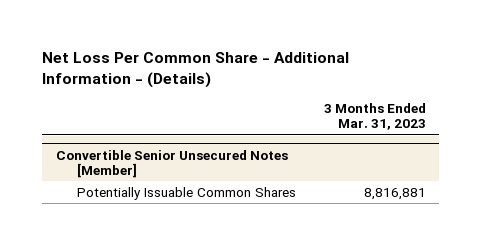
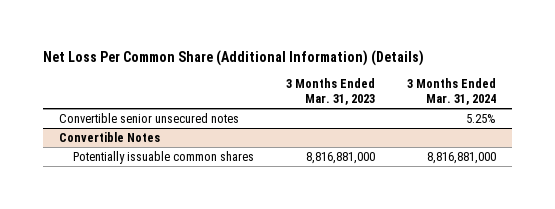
[42,51,350,88] Net Loss Per Common Share - Additional Information - (Details) -> [42,49,424,66] Net Loss Per Common Share (Additional Information) (Details)
none -> [406,77,496,106] 3 Months Ended Mar. 31, 2024
none -> [58,112,239,123] Convertible senior unsecured notes
[56,149,289,178] Convertible Senior Unsecured Notes [Member] -> [58,131,160,142] Convertible Notes
[76,186,296,200] Potentially Issuable Common Shares -> [72,150,254,164] Potentially issuable common shares
[363,187,426,200] 8,816,881 -> [305,151,375,164] 8,816,881,000

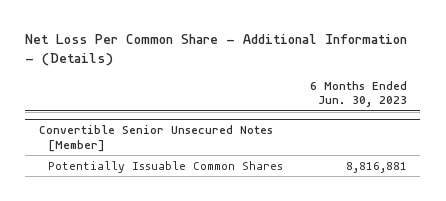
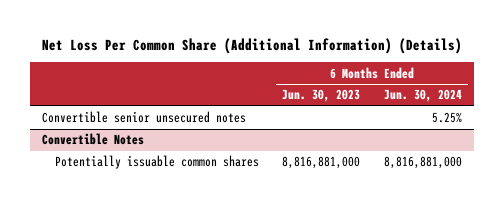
[25,34,408,66] Net Loss Per Common Share - Additional Information - (Details) -> [41,37,462,54] Net Loss Per Common Share (Additional Information) (Details)
none -> [383,89,462,103] Jun. 30, 2024
none -> [41,111,246,124] Convertible senior unsecured notes
[38,125,273,152] Convertible Senior Unsecured Notes [Member] -> [41,133,144,146] Convertible Notes
[47,160,283,173] Potentially Issuable Common Shares -> [54,155,259,170] Potentially issuable common shares
[345,161,407,173] 8,816,881 -> [282,156,361,170] 8,816,881,000

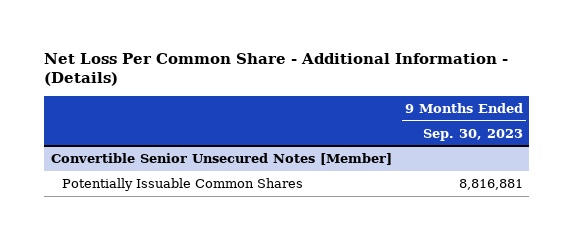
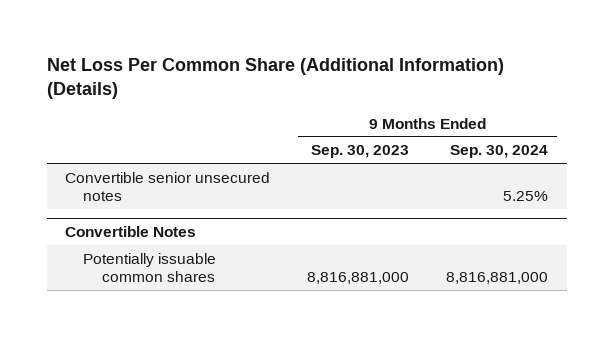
[44,52,509,87] Net Loss Per Common Share - Additional Information - (Details) -> [46,57,504,99] Net Loss Per Common Share (Additional Information) (Details)
none -> [450,145,549,159] Sep. 30, 2024
none -> [65,171,271,202] Convertible senior unsecured notes
[50,152,392,165] Convertible Senior Unsecured Notes [Member] -> [65,225,197,237] Convertible Notes
[61,177,303,191] Potentially Issuable Common Shares -> [83,252,217,283] Potentially issuable common shares
[458,178,523,190] 8,816,881 -> [307,272,410,285] 8,816,881,000

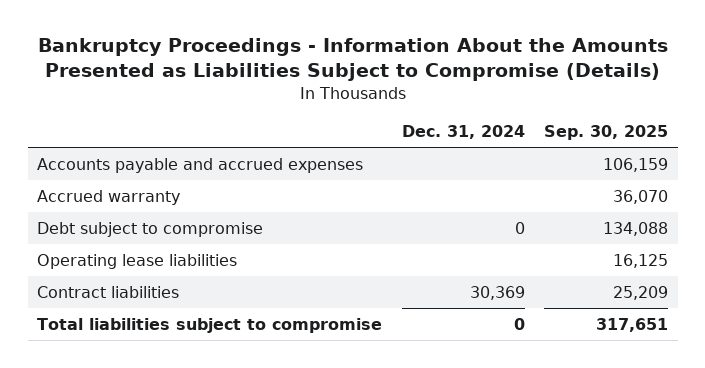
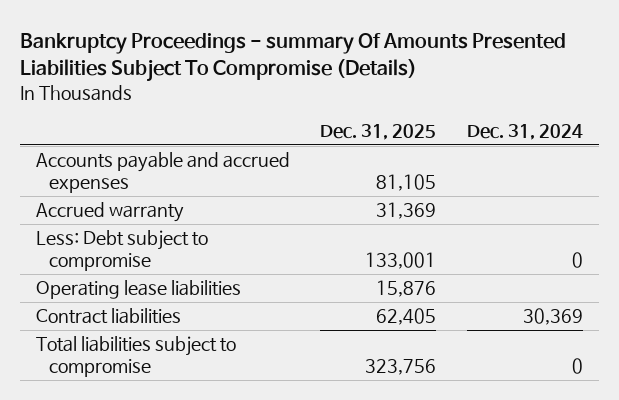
[37,38,668,82] Bankruptcy Proceedings - Information About the Amounts Presented as Liabilities Subject to Compromise (Details) -> [20,32,567,83] Bankruptcy Proceedings - summary Of Amounts Presented Liabilities Subject To Compromise (Details)
[544,125,669,141] Sep. 30, 2025 -> none
none -> [320,123,437,140] Dec. 31, 2025
[37,221,264,237] Debt subject to compromise -> [35,230,208,271] Less: Debt subject to compromise

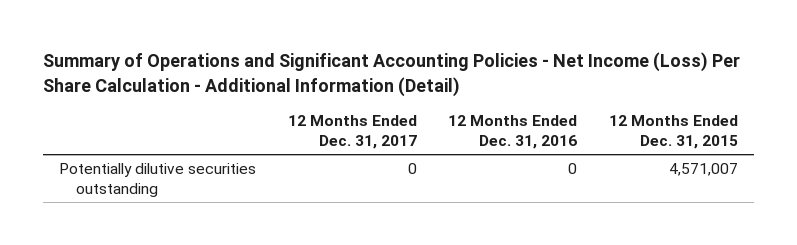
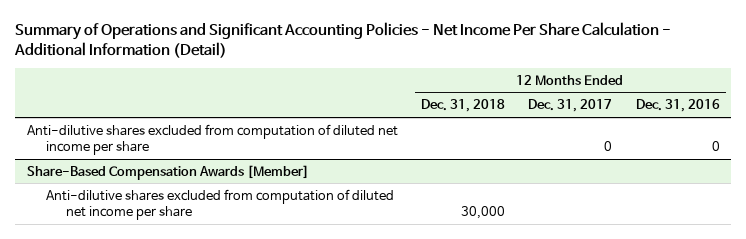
[43,52,741,97] Summary of Operations and Significant Accounting Policies - Net Income (Loss) Per Share Calculation - Additional Information (Detail) -> [13,22,671,59] Summary of Operations and Significant Accounting Policies - Net Income Per Share Calculation - Additional Information (Detail)
[609,115,739,150] 12 Months Ended Dec. 31, 2015 -> none
none -> [420,99,505,113] Dec. 31, 2018
[58,162,256,197] Potentially dilutive securities outstanding -> [26,123,398,156] Anti-dilutive shares excluded from computation of diluted net income per share
none -> [26,164,309,180] Share-Based Compensation Awards [Member]
none -> [46,188,395,221] Anti-dilutive shares excluded from computation of diluted net income per share

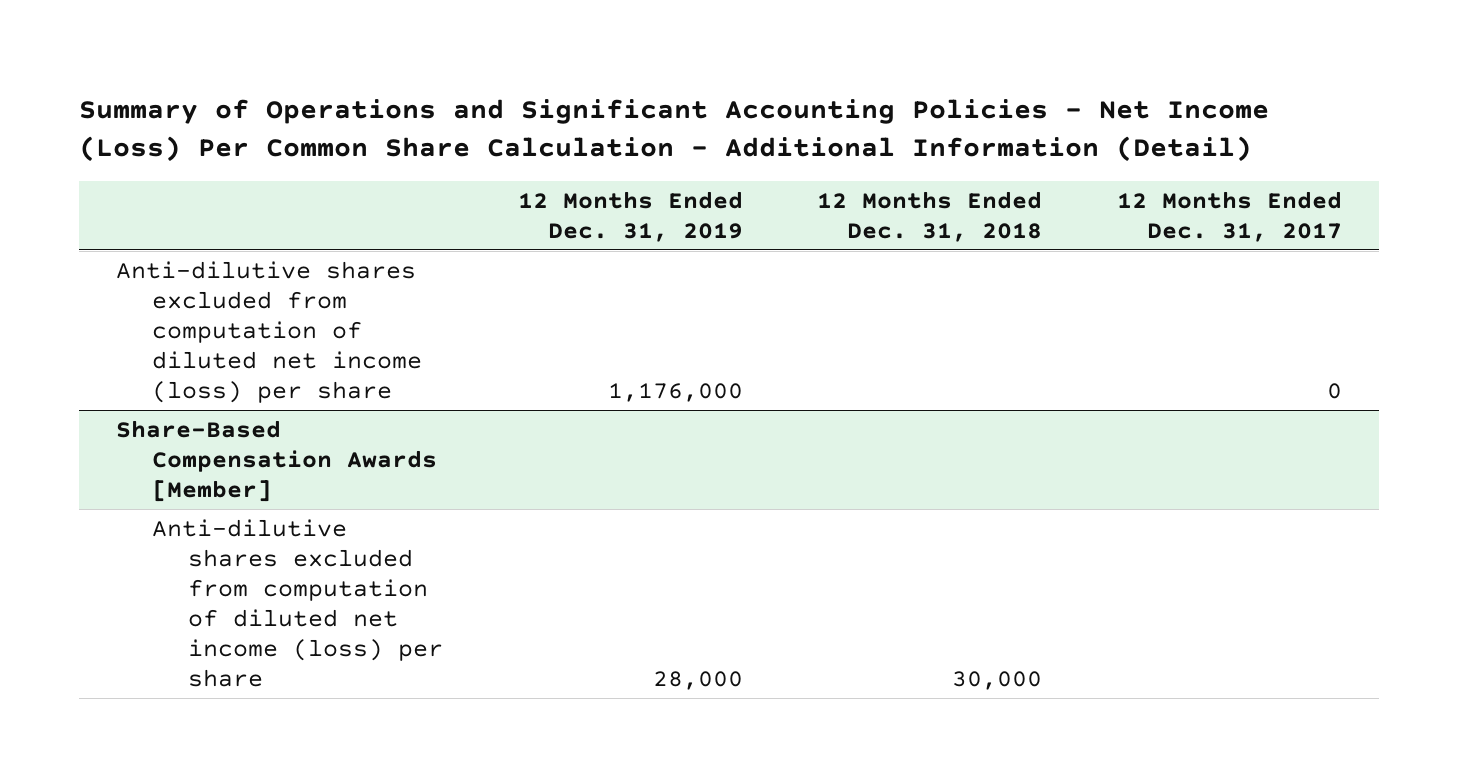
[13,22,671,59] Summary of Operations and Significant Accounting Policies - Net Income Per Share Calculation - Additional Information (Detail) -> [78,98,1269,163] Summary of Operations and Significant Accounting Policies - Net Income (Loss) Per Common Share Calculation - Additional Information (Detail)
[635,99,720,113] Dec. 31, 2016 -> none
none -> [517,190,743,243] 12 Months Ended Dec. 31, 2019
[26,123,398,156] Anti-dilutive shares excluded from computation of diluted net income per share -> [116,260,423,404] Anti-dilutive shares excluded from computation of diluted net income (loss) per share
[46,188,395,221] Anti-dilutive shares excluded from computation of diluted net income per share -> [152,518,444,688] Anti-dilutive shares excluded from computation of diluted net income (loss) per share

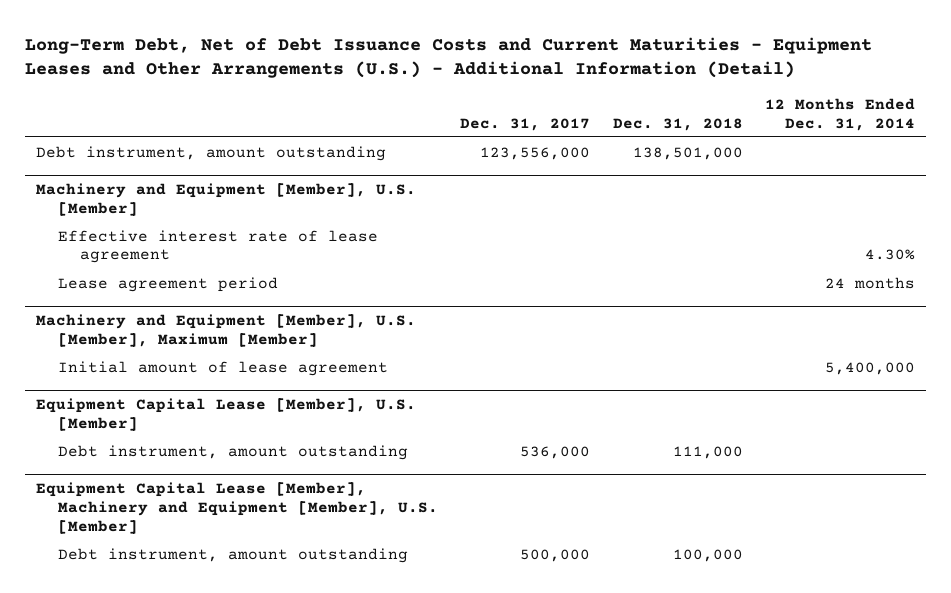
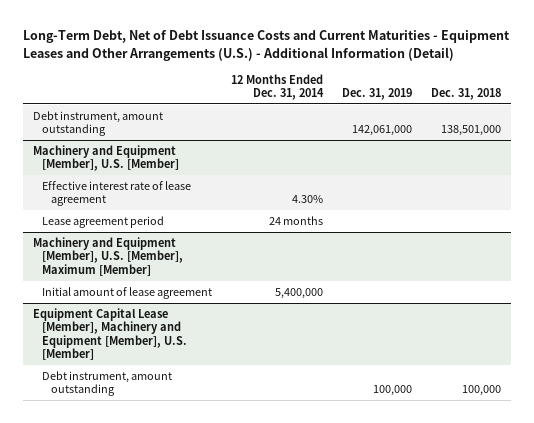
[460,117,591,131] Dec. 31, 2017 -> none
none -> [342,87,413,100] Dec. 31, 2019
[36,397,417,431] Equipment Capital Lease [Member], U.S. [Member] -> none
[57,444,408,460] Debt instrument, amount outstanding -> none

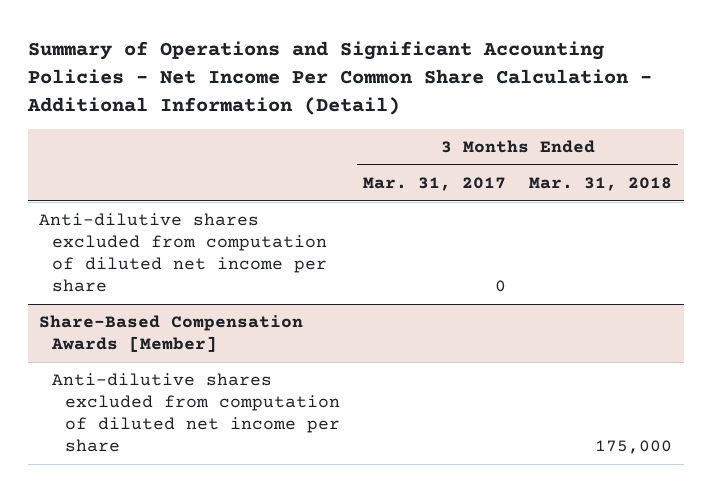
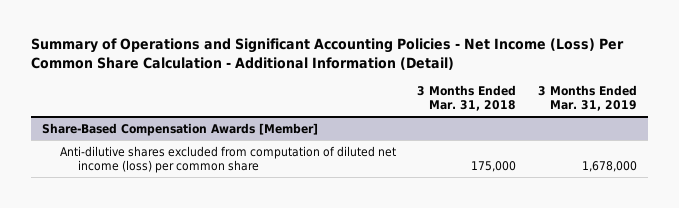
[26,41,652,115] Summary of Operations and Significant Accounting Policies - Net Income Per Common Share Calculation - Additional Information (Detail) -> [30,38,624,70] Summary of Operations and Significant Accounting Policies - Net Income (Loss) Per Common Share Calculation - Additional Information (Detail)
[363,176,507,191] Mar. 31, 2017 -> none
none -> [538,85,638,112] 3 Months Ended Mar. 31, 2019
[39,213,328,293] Anti-dilutive shares excluded from computation of diluted net income per share -> none
[52,373,341,453] Anti-dilutive shares excluded from computation of diluted net income per share -> [59,145,396,173] Anti-dilutive shares excluded from computation of diluted net income (loss) per common share

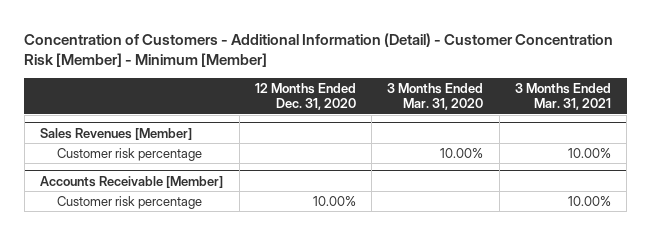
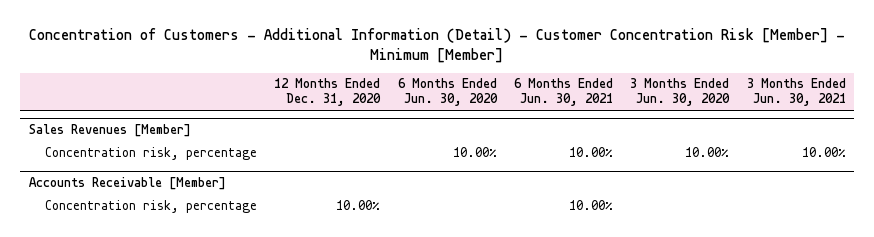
[387,83,484,111] 3 Months Ended Mar. 31, 2020 -> none
[515,83,612,111] 3 Months Ended Mar. 31, 2021 -> none
none -> [397,78,498,107] 6 Months Ended Jun. 30, 2020
none -> [514,78,614,107] 6 Months Ended Jun. 30, 2021
none -> [630,78,731,107] 3 Months Ended Jun. 30, 2020
none -> [746,78,846,107] 3 Months Ended Jun. 30, 2021
[57,148,203,162] Customer risk percentage -> [45,146,258,160] Concentration risk, percentage
[57,196,203,210] Customer risk percentage -> [45,199,258,213] Concentration risk, percentage

